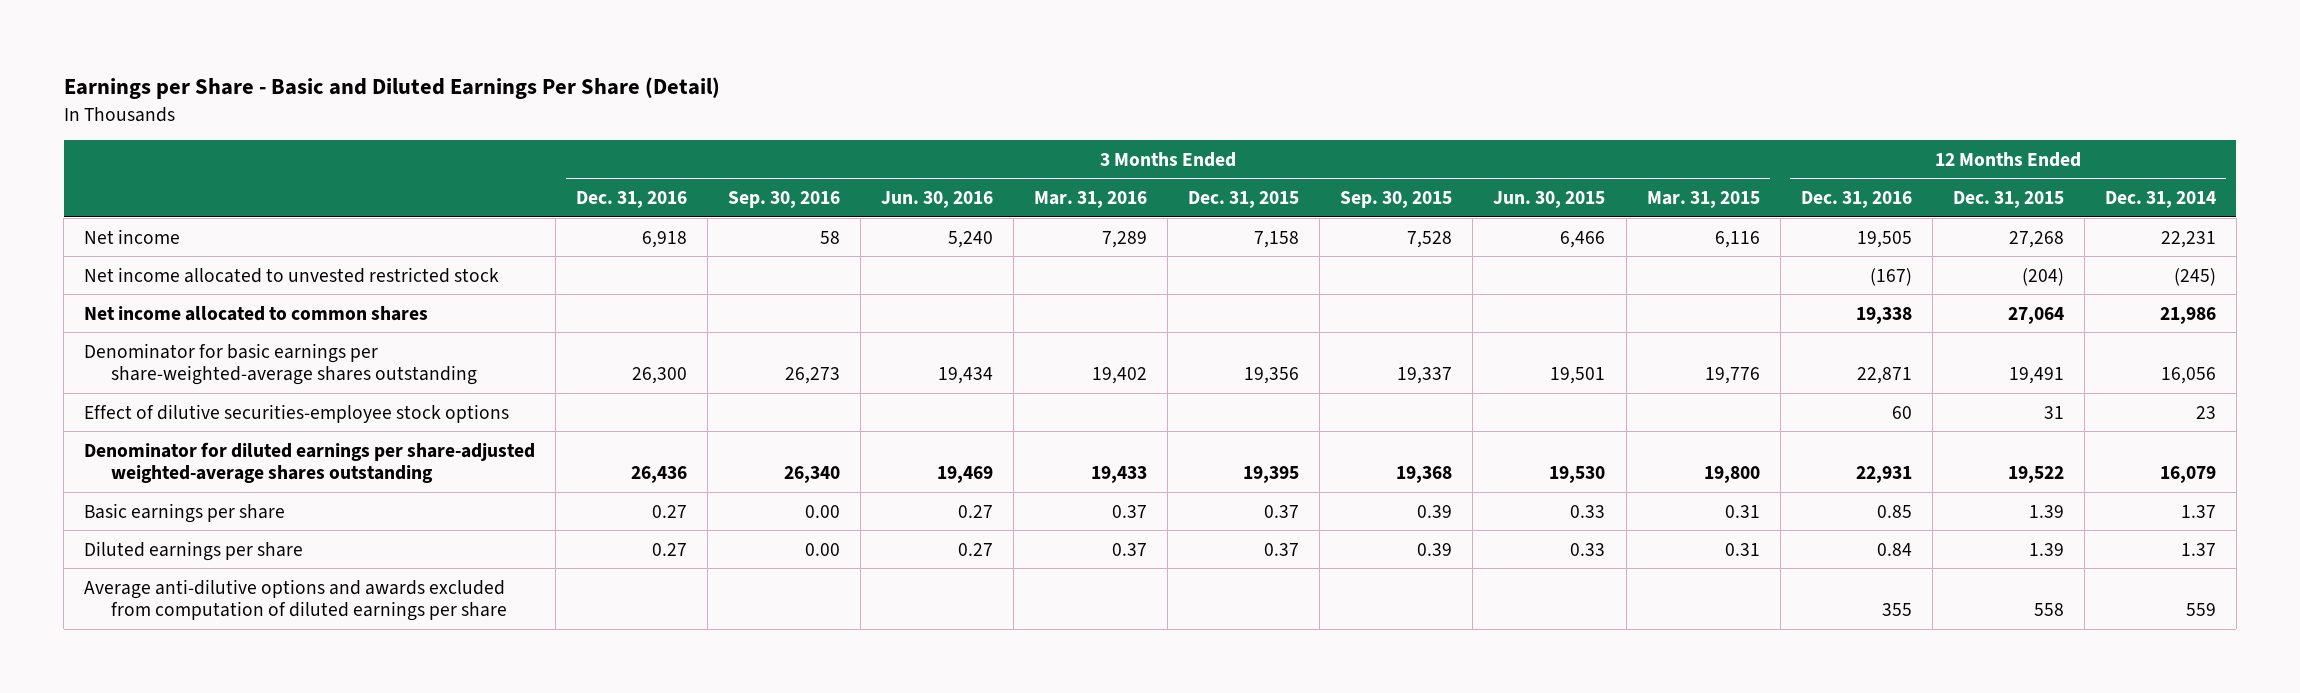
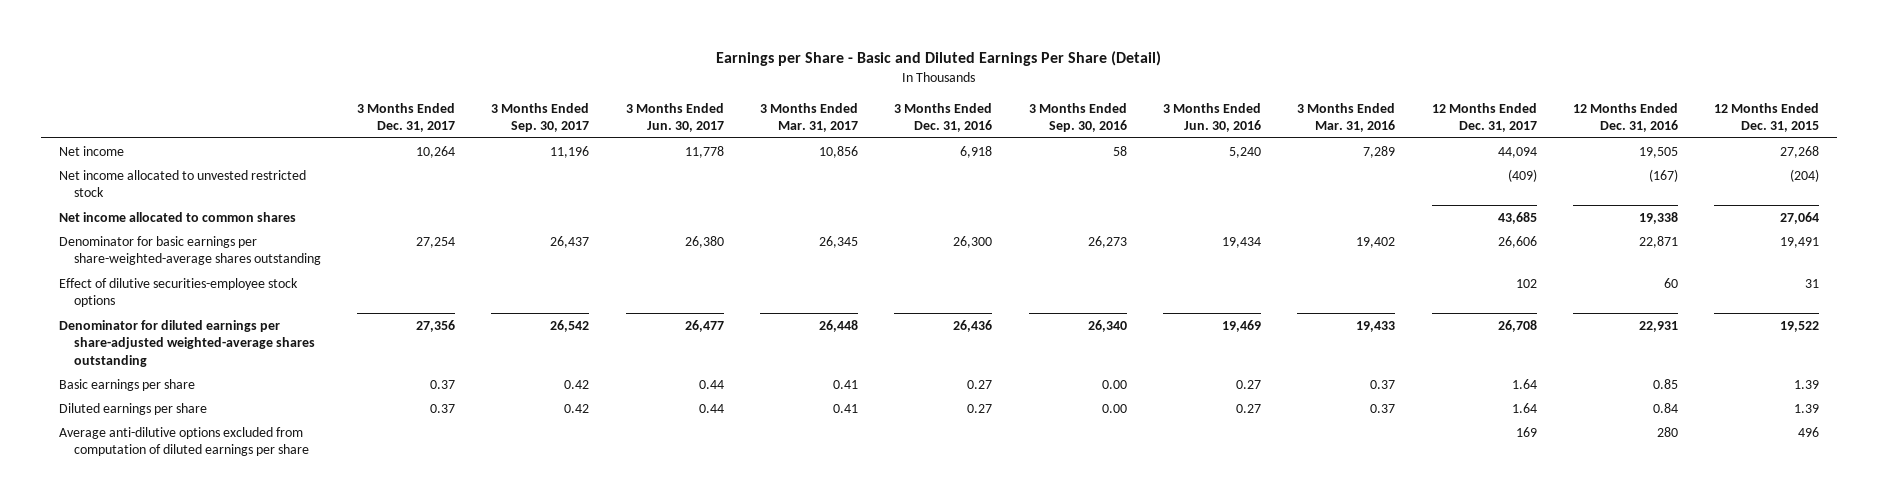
[1188,190,1300,208] Dec. 31, 2015 -> none
[1340,190,1453,208] Sep. 30, 2015 -> none
[1493,190,1606,208] Jun. 30, 2015 -> none
[1646,190,1760,208] Mar. 31, 2015 -> none
[2104,190,2216,208] Dec. 31, 2014 -> none
none -> [357,102,456,133] 3 Months Ended Dec. 31, 2017
none -> [491,102,590,133] 3 Months Ended Sep. 30, 2017
none -> [625,102,724,133] 3 Months Ended Jun. 30, 2017
none -> [760,102,859,133] 3 Months Ended Mar. 31, 2017
none -> [1431,102,1537,133] 12 Months Ended Dec. 31, 2017
[84,578,508,622] Average anti-dilutive options and awards excluded from computation of diluted earnings per share -> [59,426,309,457] Average anti-dilutive options excluded from computation of diluted earnings per share
[1881,603,1912,617] 355 -> [1656,426,1678,437] 280
[2033,603,2064,617] 558 -> [1798,426,1820,437] 496

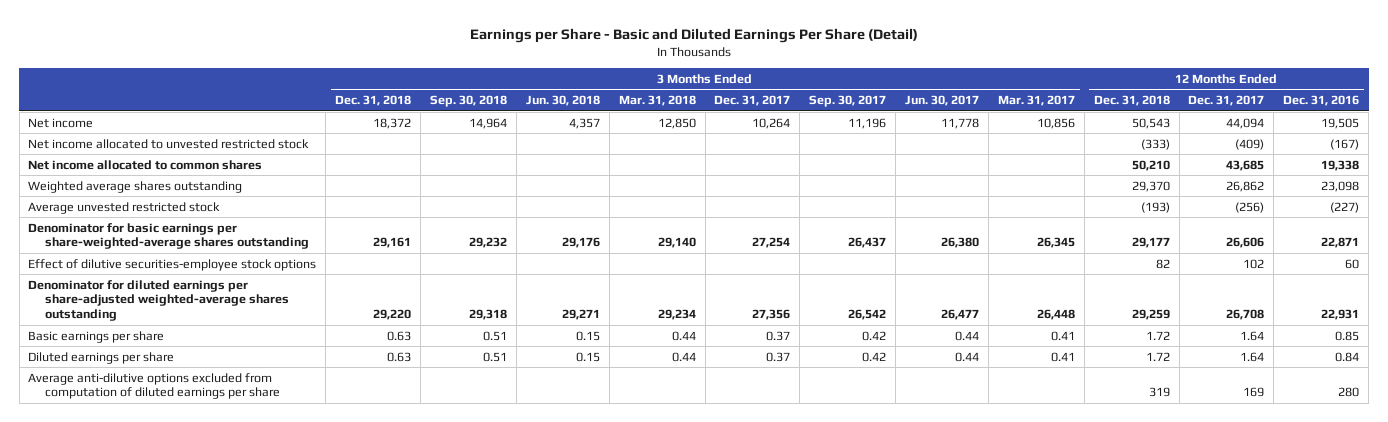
[894,102,993,133] 3 Months Ended Dec. 31, 2016 -> none
[1028,102,1127,133] 3 Months Ended Sep. 30, 2016 -> none
[1162,102,1261,133] 3 Months Ended Jun. 30, 2016 -> none
[1297,102,1396,133] 3 Months Ended Mar. 31, 2016 -> none
[1714,102,1820,133] 12 Months Ended Dec. 31, 2015 -> none
none -> [335,95,412,107] Dec. 31, 2018
none -> [430,95,508,108] Sep. 30, 2018
none -> [525,95,600,107] Jun. 30, 2018
none -> [618,95,696,107] Mar. 31, 2018
none -> [1093,95,1170,107] Dec. 31, 2018
none -> [28,180,243,193] Weighted average shares outstanding
none -> [28,201,221,214] Average unvested restricted stock

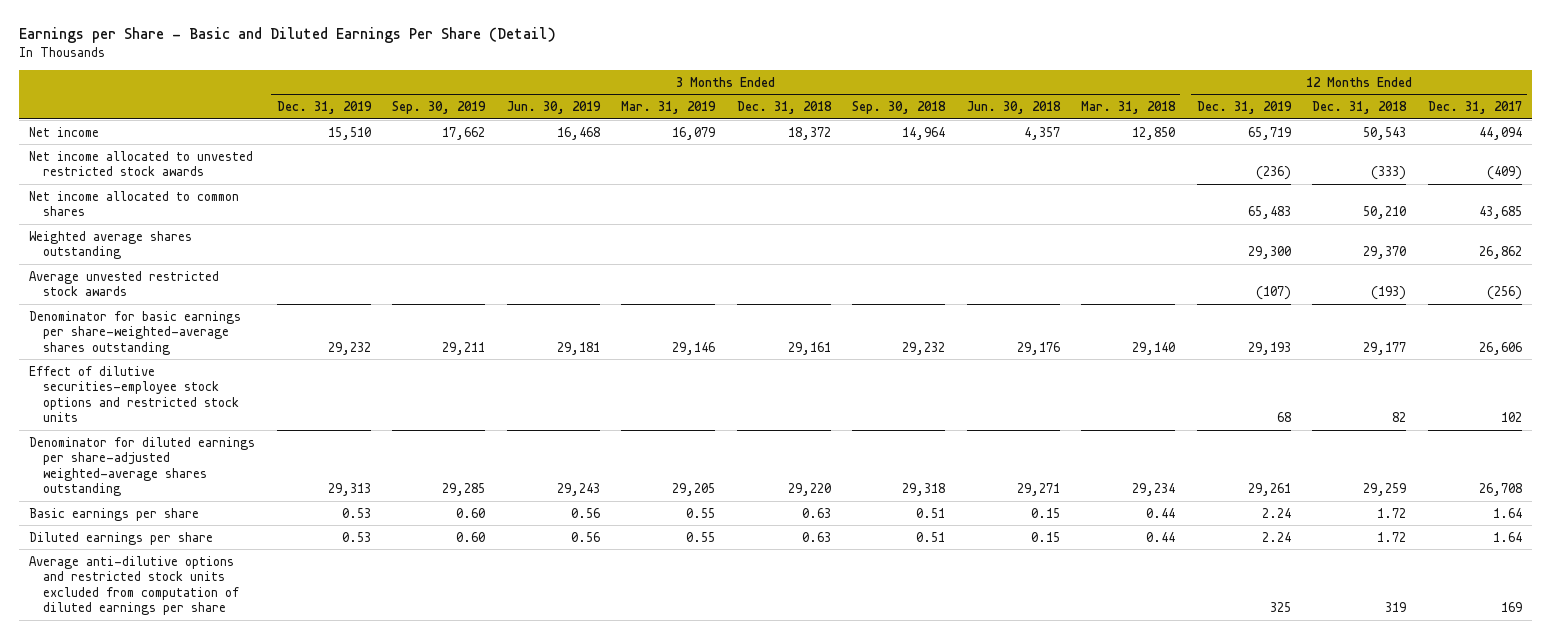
[714,95,791,107] Dec. 31, 2017 -> none
[809,95,887,108] Sep. 30, 2017 -> none
[905,95,980,107] Jun. 30, 2017 -> none
[997,95,1075,107] Mar. 31, 2017 -> none
[1283,95,1360,107] Dec. 31, 2016 -> none
none -> [276,101,372,115] Dec. 31, 2019
none -> [392,101,487,115] Sep. 30, 2019
none -> [506,101,601,115] Jun. 30, 2019
none -> [621,101,717,115] Mar. 31, 2019
none -> [1196,101,1292,115] Dec. 31, 2019
[28,138,310,149] Net income allocated to unvested restricted stock -> [29,150,254,177] Net income allocated to unvested restricted stock awards
[28,201,221,214] Average unvested restricted stock -> [29,270,220,297] Average unvested restricted stock awards
[28,258,317,271] Effect of dilutive securities-employee stock options -> [29,365,240,422] Effect of dilutive securities-employee stock options and restricted stock units
[28,372,281,400] Average anti-dilutive options excluded from computation of diluted earnings per share -> [29,555,240,615] Average anti-dilutive options and restricted stock units excluded from computation of diluted earnings per share

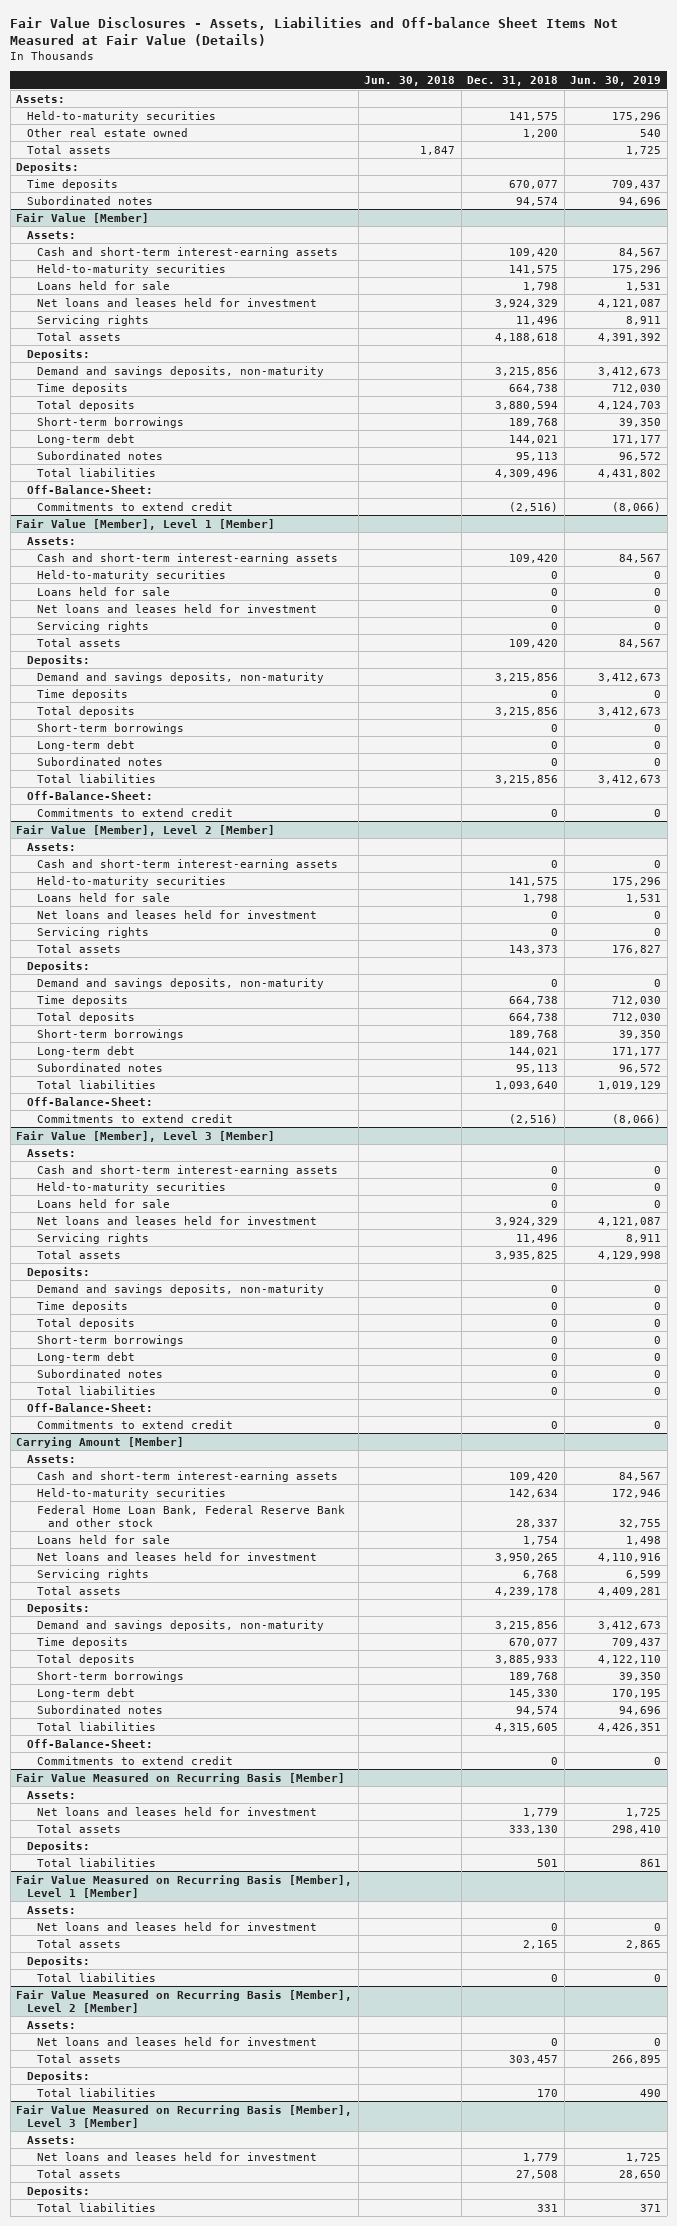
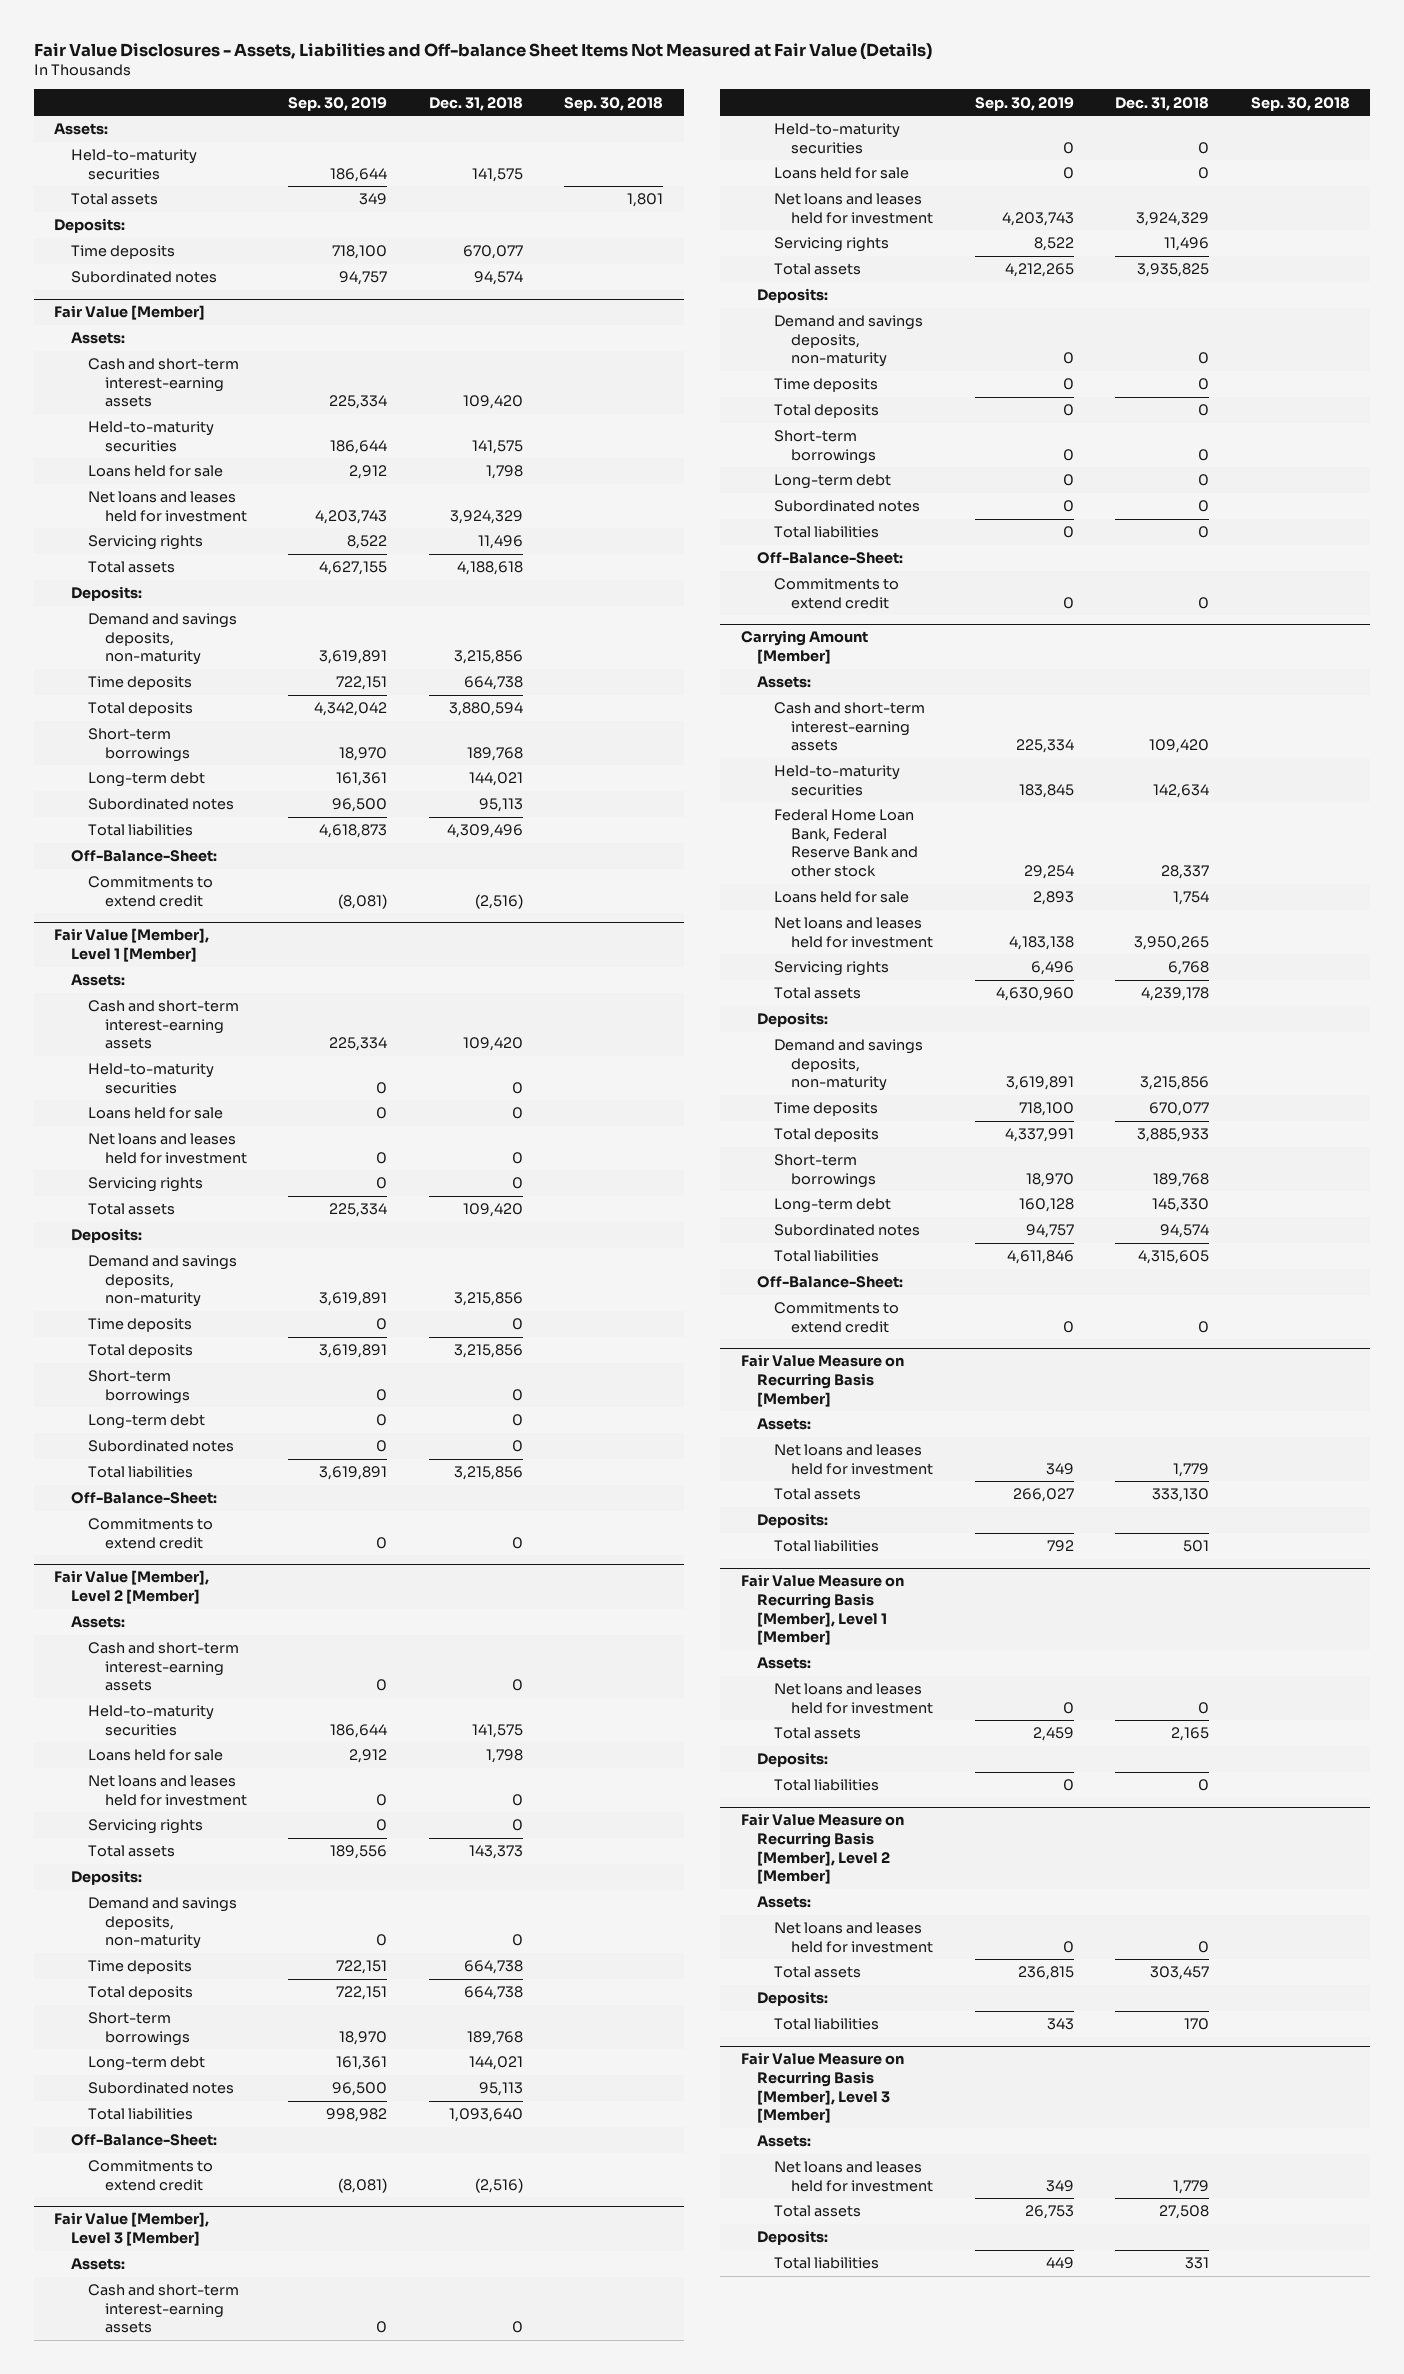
[364,76,456,87] Jun. 30, 2018 -> none
[570,76,662,87] Jun. 30, 2019 -> none
none -> [288,96,388,111] Sep. 30, 2019
none -> [564,96,664,111] Sep. 30, 2018
[26,127,188,137] Other real estate owned -> none
[16,1772,346,1784] Fair Value Measured on Recurring Basis [Member] -> [740,1354,904,1407] Fair Value Measure on Recurring Basis [Member]
[16,1874,353,1898] Fair Value Measured on Recurring Basis [Member], Level 1 [Member] -> [740,1574,904,1646] Fair Value Measure on Recurring Basis [Member], Level 1 [Member]
[16,1989,353,2013] Fair Value Measured on Recurring Basis [Member], Level 2 [Member] -> [740,1813,904,1885] Fair Value Measure on Recurring Basis [Member], Level 2 [Member]
[16,2104,353,2128] Fair Value Measured on Recurring Basis [Member], Level 3 [Member] -> [740,2052,904,2124] Fair Value Measure on Recurring Basis [Member], Level 3 [Member]

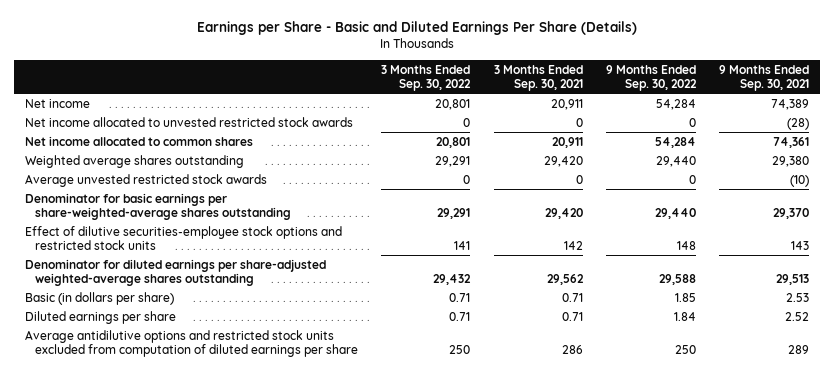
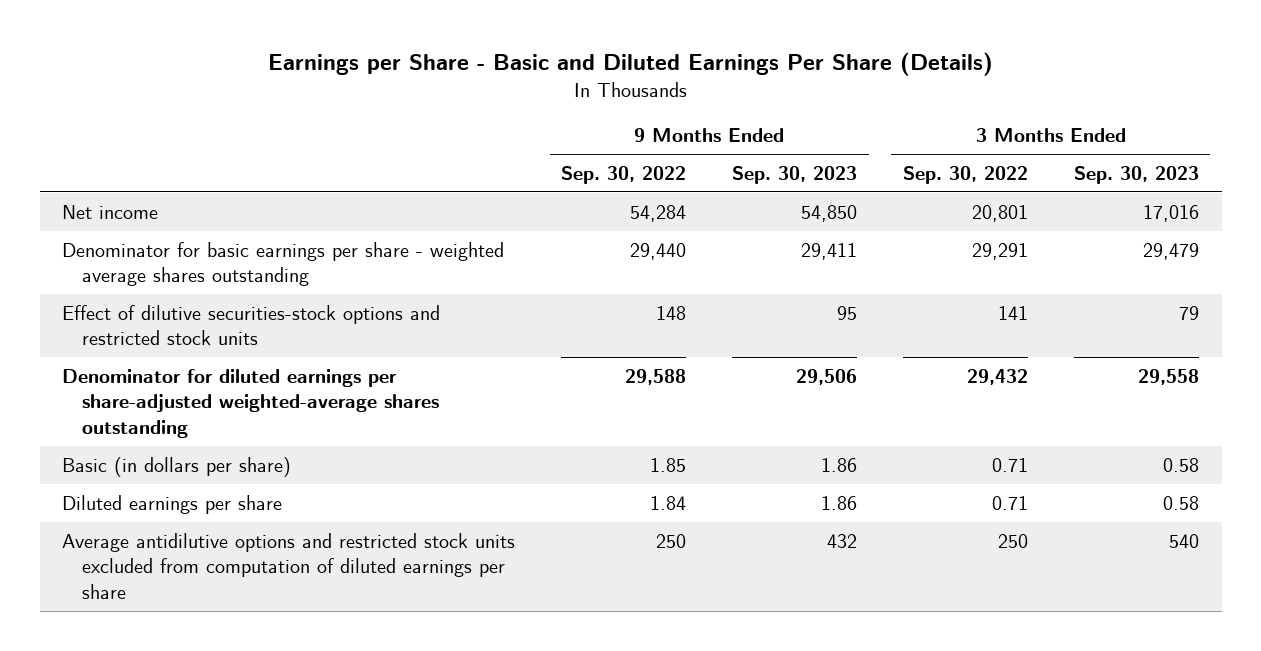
[493,64,583,91] 3 Months Ended Sep. 30, 2021 -> none
[718,64,809,91] 9 Months Ended Sep. 30, 2021 -> none
none -> [732,165,858,184] Sep. 30, 2023
none -> [1073,165,1199,184] Sep. 30, 2023
[25,116,354,127] Net income allocated to unvested restricted stock awards -> none
[25,135,254,146] Net income allocated to common shares -> none
[25,173,268,187] Average unvested restricted stock awards -> none
[25,192,292,220] Denominator for basic earnings per share-weighted-average shares outstanding -> none
[25,154,245,168] Weighted average shares outstanding -> [62,241,505,287] Denominator for basic earnings per share - weighted average shares outstanding
[25,225,343,250] Effect of dilutive securities-employee stock options and restricted stock units -> [62,304,441,346] Effect of dilutive securities-stock options and restricted stock units

